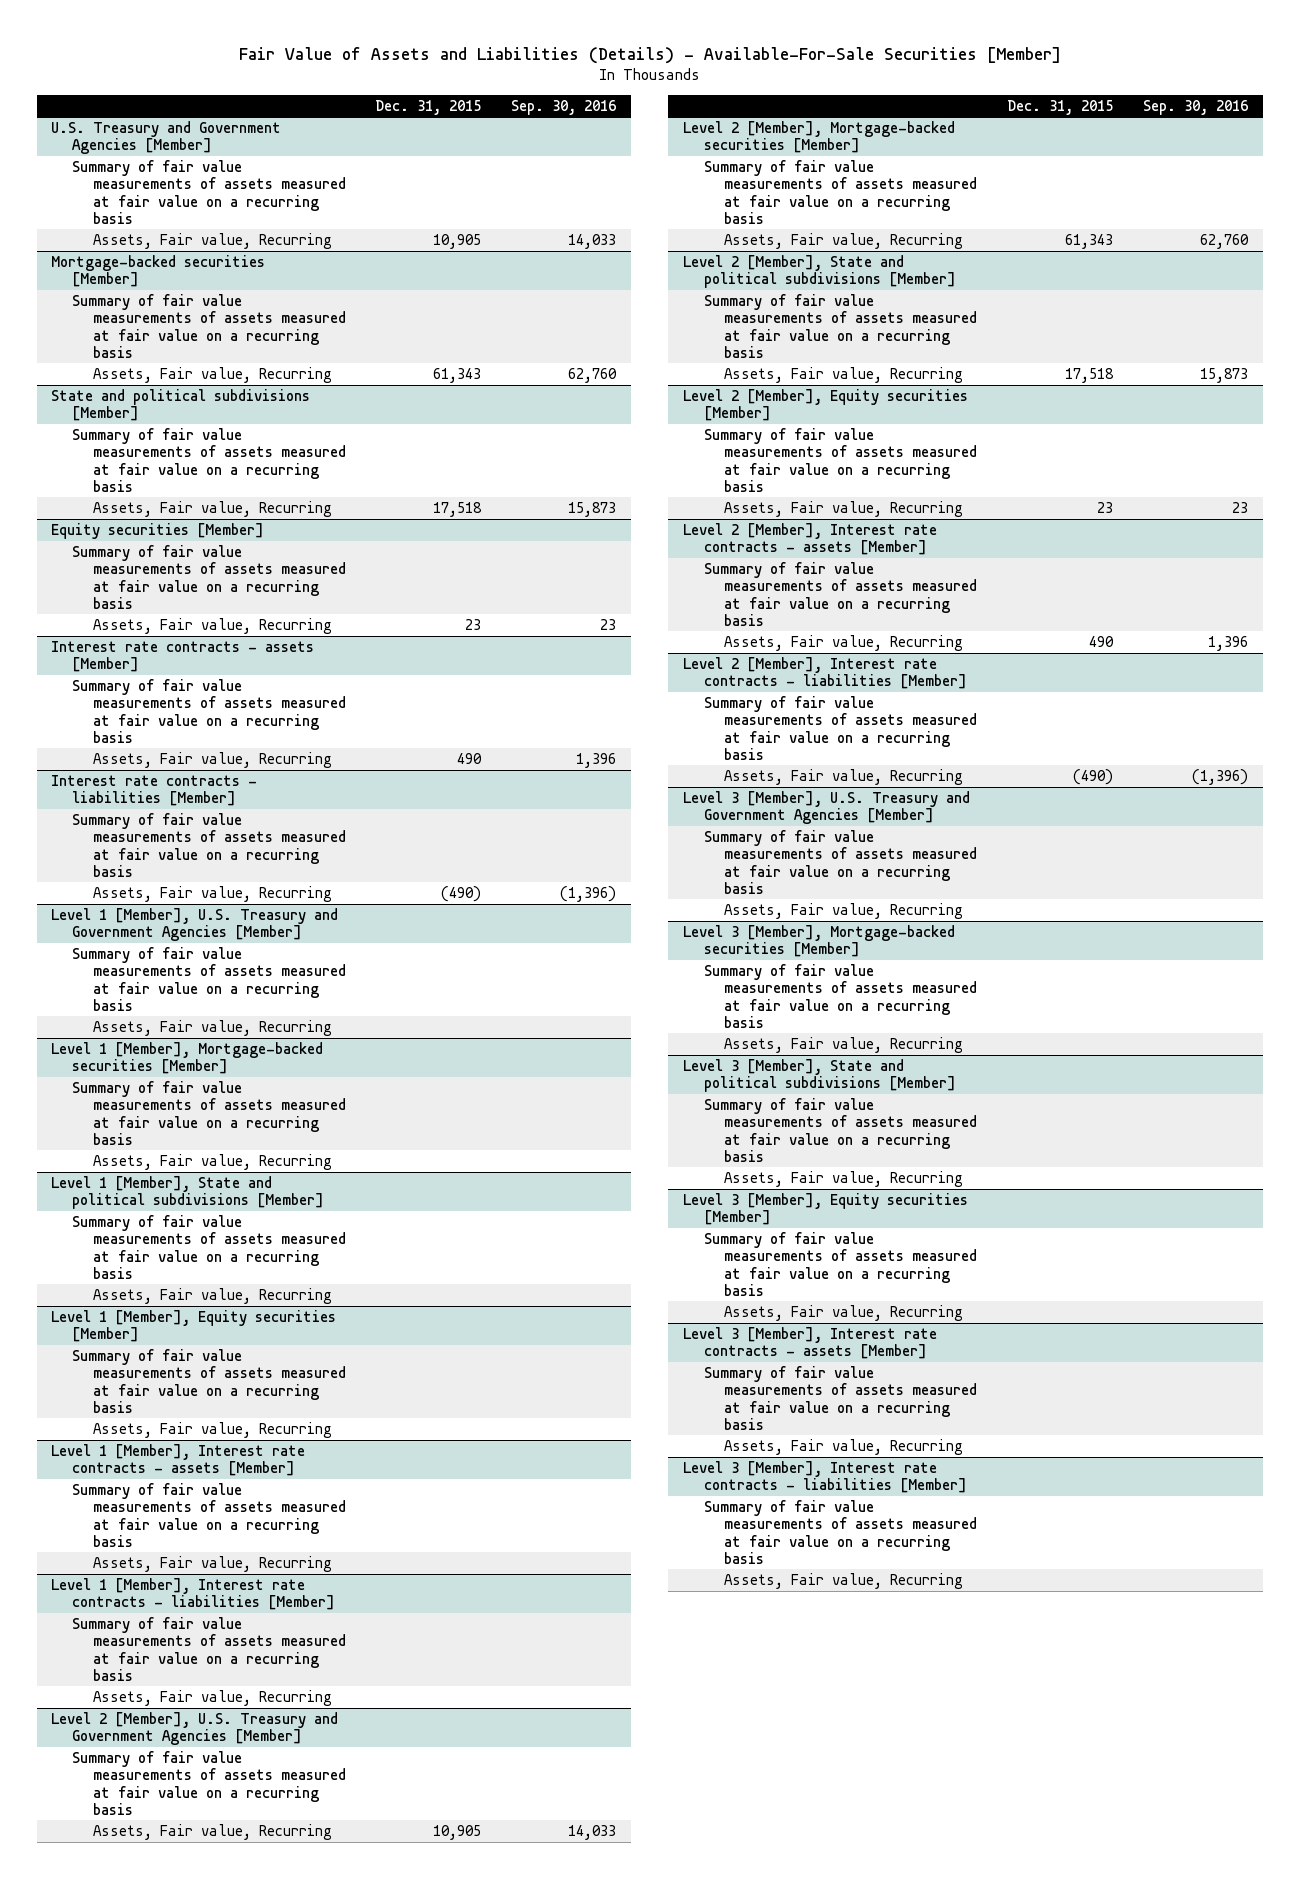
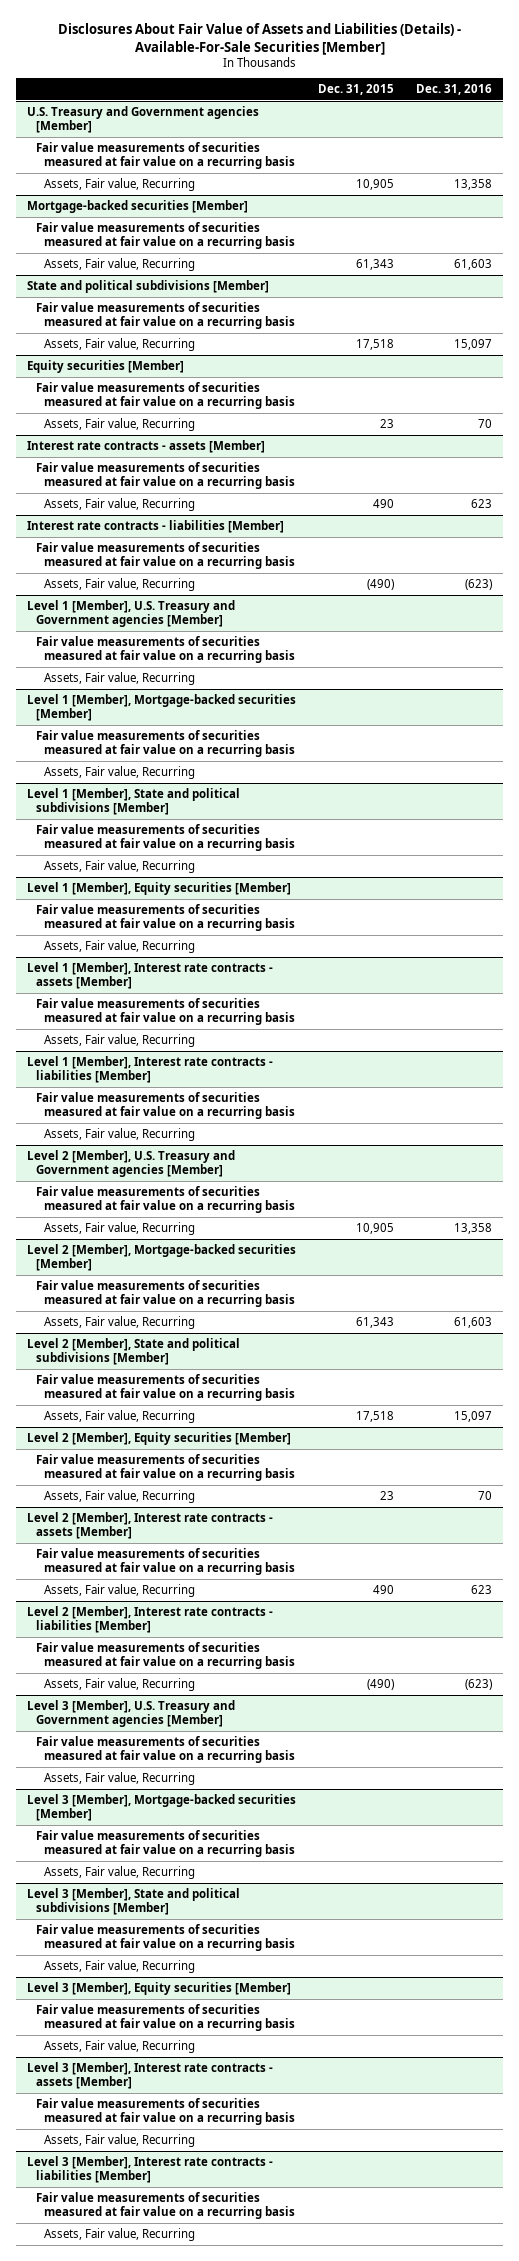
[238,46,1061,64] Fair Value of Assets and Liabilities (Details) - Available-For-Sale Securities [Member] -> [57,22,461,55] Disclosures About Fair Value of Assets and Liabilities (Details) - Available-For-Sale Securities [Member]
[511,99,617,115] Sep. 30, 2016 -> none
none -> [415,84,492,96] Dec. 31, 2016
[51,120,282,155] U.S. Treasury and Government Agencies [Member] -> [27,105,260,134] U.S. Treasury and Government agencies [Member]
[72,159,346,224] Summary of fair value measurements of assets measured at fair value on a recurring basis -> [35,141,296,170] Fair value measurements of securities measured at fair value on a recurring basis
[72,293,346,358] Summary of fair value measurements of assets measured at fair value on a recurring basis -> [35,221,296,250] Fair value measurements of securities measured at fair value on a recurring basis
[72,427,346,492] Summary of fair value measurements of assets measured at fair value on a recurring basis -> [35,301,296,330] Fair value measurements of securities measured at fair value on a recurring basis
[72,544,346,609] Summary of fair value measurements of assets measured at fair value on a recurring basis -> [35,381,296,410] Fair value measurements of securities measured at fair value on a recurring basis
[72,678,346,743] Summary of fair value measurements of assets measured at fair value on a recurring basis -> [35,461,296,490] Fair value measurements of securities measured at fair value on a recurring basis
[72,812,346,877] Summary of fair value measurements of assets measured at fair value on a recurring basis -> [35,541,296,570] Fair value measurements of securities measured at fair value on a recurring basis
[51,907,339,942] Level 1 [Member], U.S. Treasury and Government Agencies [Member] -> [27,599,236,628] Level 1 [Member], U.S. Treasury and Government agencies [Member]
[72,946,346,1011] Summary of fair value measurements of assets measured at fair value on a recurring basis -> [35,635,296,664] Fair value measurements of securities measured at fair value on a recurring basis
[72,1080,346,1145] Summary of fair value measurements of assets measured at fair value on a recurring basis -> [35,729,296,758] Fair value measurements of securities measured at fair value on a recurring basis
[72,1214,346,1279] Summary of fair value measurements of assets measured at fair value on a recurring basis -> [35,823,296,852] Fair value measurements of securities measured at fair value on a recurring basis
[72,1348,346,1413] Summary of fair value measurements of assets measured at fair value on a recurring basis -> [35,903,296,932] Fair value measurements of securities measured at fair value on a recurring basis
[72,1482,346,1547] Summary of fair value measurements of assets measured at fair value on a recurring basis -> [35,997,296,1026] Fair value measurements of securities measured at fair value on a recurring basis
[72,1616,346,1681] Summary of fair value measurements of assets measured at fair value on a recurring basis -> [35,1091,296,1120] Fair value measurements of securities measured at fair value on a recurring basis
[51,1711,339,1746] Level 2 [Member], U.S. Treasury and Government Agencies [Member] -> [27,1149,236,1178] Level 2 [Member], U.S. Treasury and Government agencies [Member]
[72,1750,346,1815] Summary of fair value measurements of assets measured at fair value on a recurring basis -> [35,1185,296,1214] Fair value measurements of securities measured at fair value on a recurring basis
[703,159,978,224] Summary of fair value measurements of assets measured at fair value on a recurring basis -> [35,1279,296,1308] Fair value measurements of securities measured at fair value on a recurring basis
[703,293,978,358] Summary of fair value measurements of assets measured at fair value on a recurring basis -> [35,1373,296,1402] Fair value measurements of securities measured at fair value on a recurring basis
[703,427,978,492] Summary of fair value measurements of assets measured at fair value on a recurring basis -> [35,1453,296,1482] Fair value measurements of securities measured at fair value on a recurring basis
[703,561,978,626] Summary of fair value measurements of assets measured at fair value on a recurring basis -> [35,1547,296,1576] Fair value measurements of securities measured at fair value on a recurring basis
[703,695,978,760] Summary of fair value measurements of assets measured at fair value on a recurring basis -> [35,1641,296,1670] Fair value measurements of securities measured at fair value on a recurring basis
[683,790,971,825] Level 3 [Member], U.S. Treasury and Government Agencies [Member] -> [27,1699,236,1728] Level 3 [Member], U.S. Treasury and Government agencies [Member]
[703,829,978,894] Summary of fair value measurements of assets measured at fair value on a recurring basis -> [35,1735,296,1764] Fair value measurements of securities measured at fair value on a recurring basis
[703,963,978,1028] Summary of fair value measurements of assets measured at fair value on a recurring basis -> [35,1829,296,1858] Fair value measurements of securities measured at fair value on a recurring basis
[703,1097,978,1162] Summary of fair value measurements of assets measured at fair value on a recurring basis -> [35,1923,296,1952] Fair value measurements of securities measured at fair value on a recurring basis
[703,1231,978,1296] Summary of fair value measurements of assets measured at fair value on a recurring basis -> [35,2003,296,2032] Fair value measurements of securities measured at fair value on a recurring basis
[703,1365,978,1430] Summary of fair value measurements of assets measured at fair value on a recurring basis -> [35,2097,296,2126] Fair value measurements of securities measured at fair value on a recurring basis
[703,1499,978,1564] Summary of fair value measurements of assets measured at fair value on a recurring basis -> [35,2191,296,2220] Fair value measurements of securities measured at fair value on a recurring basis

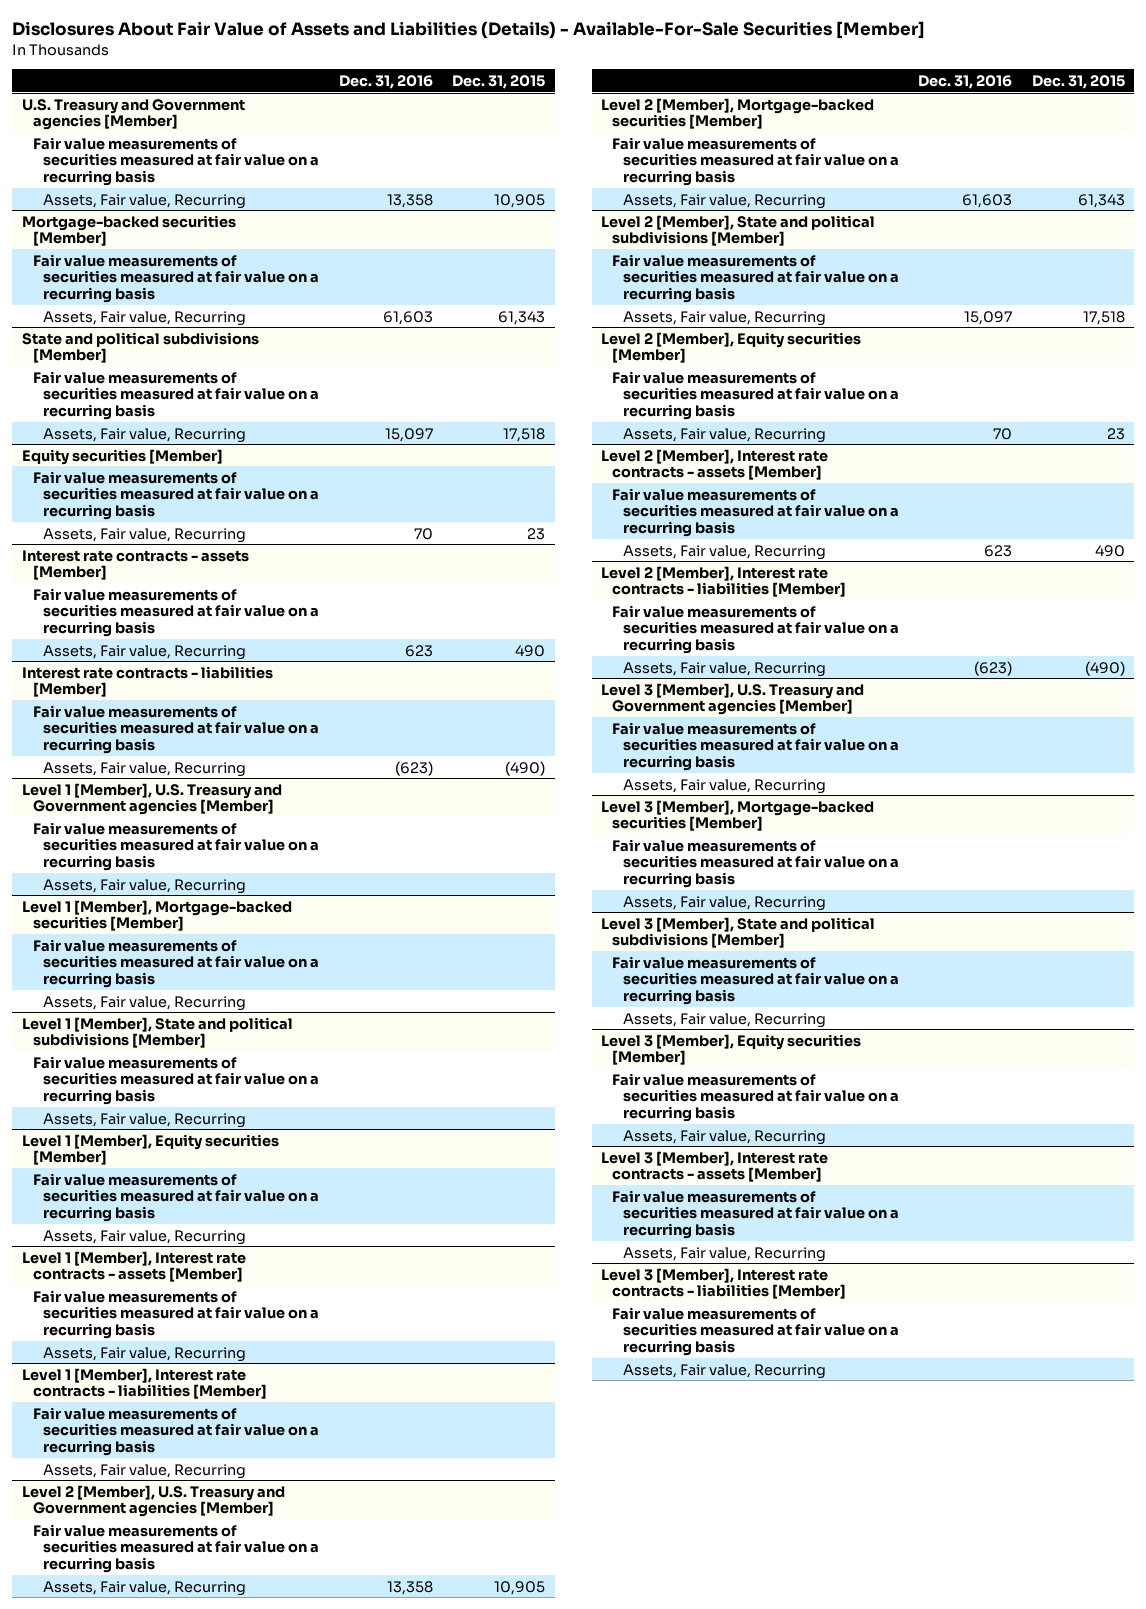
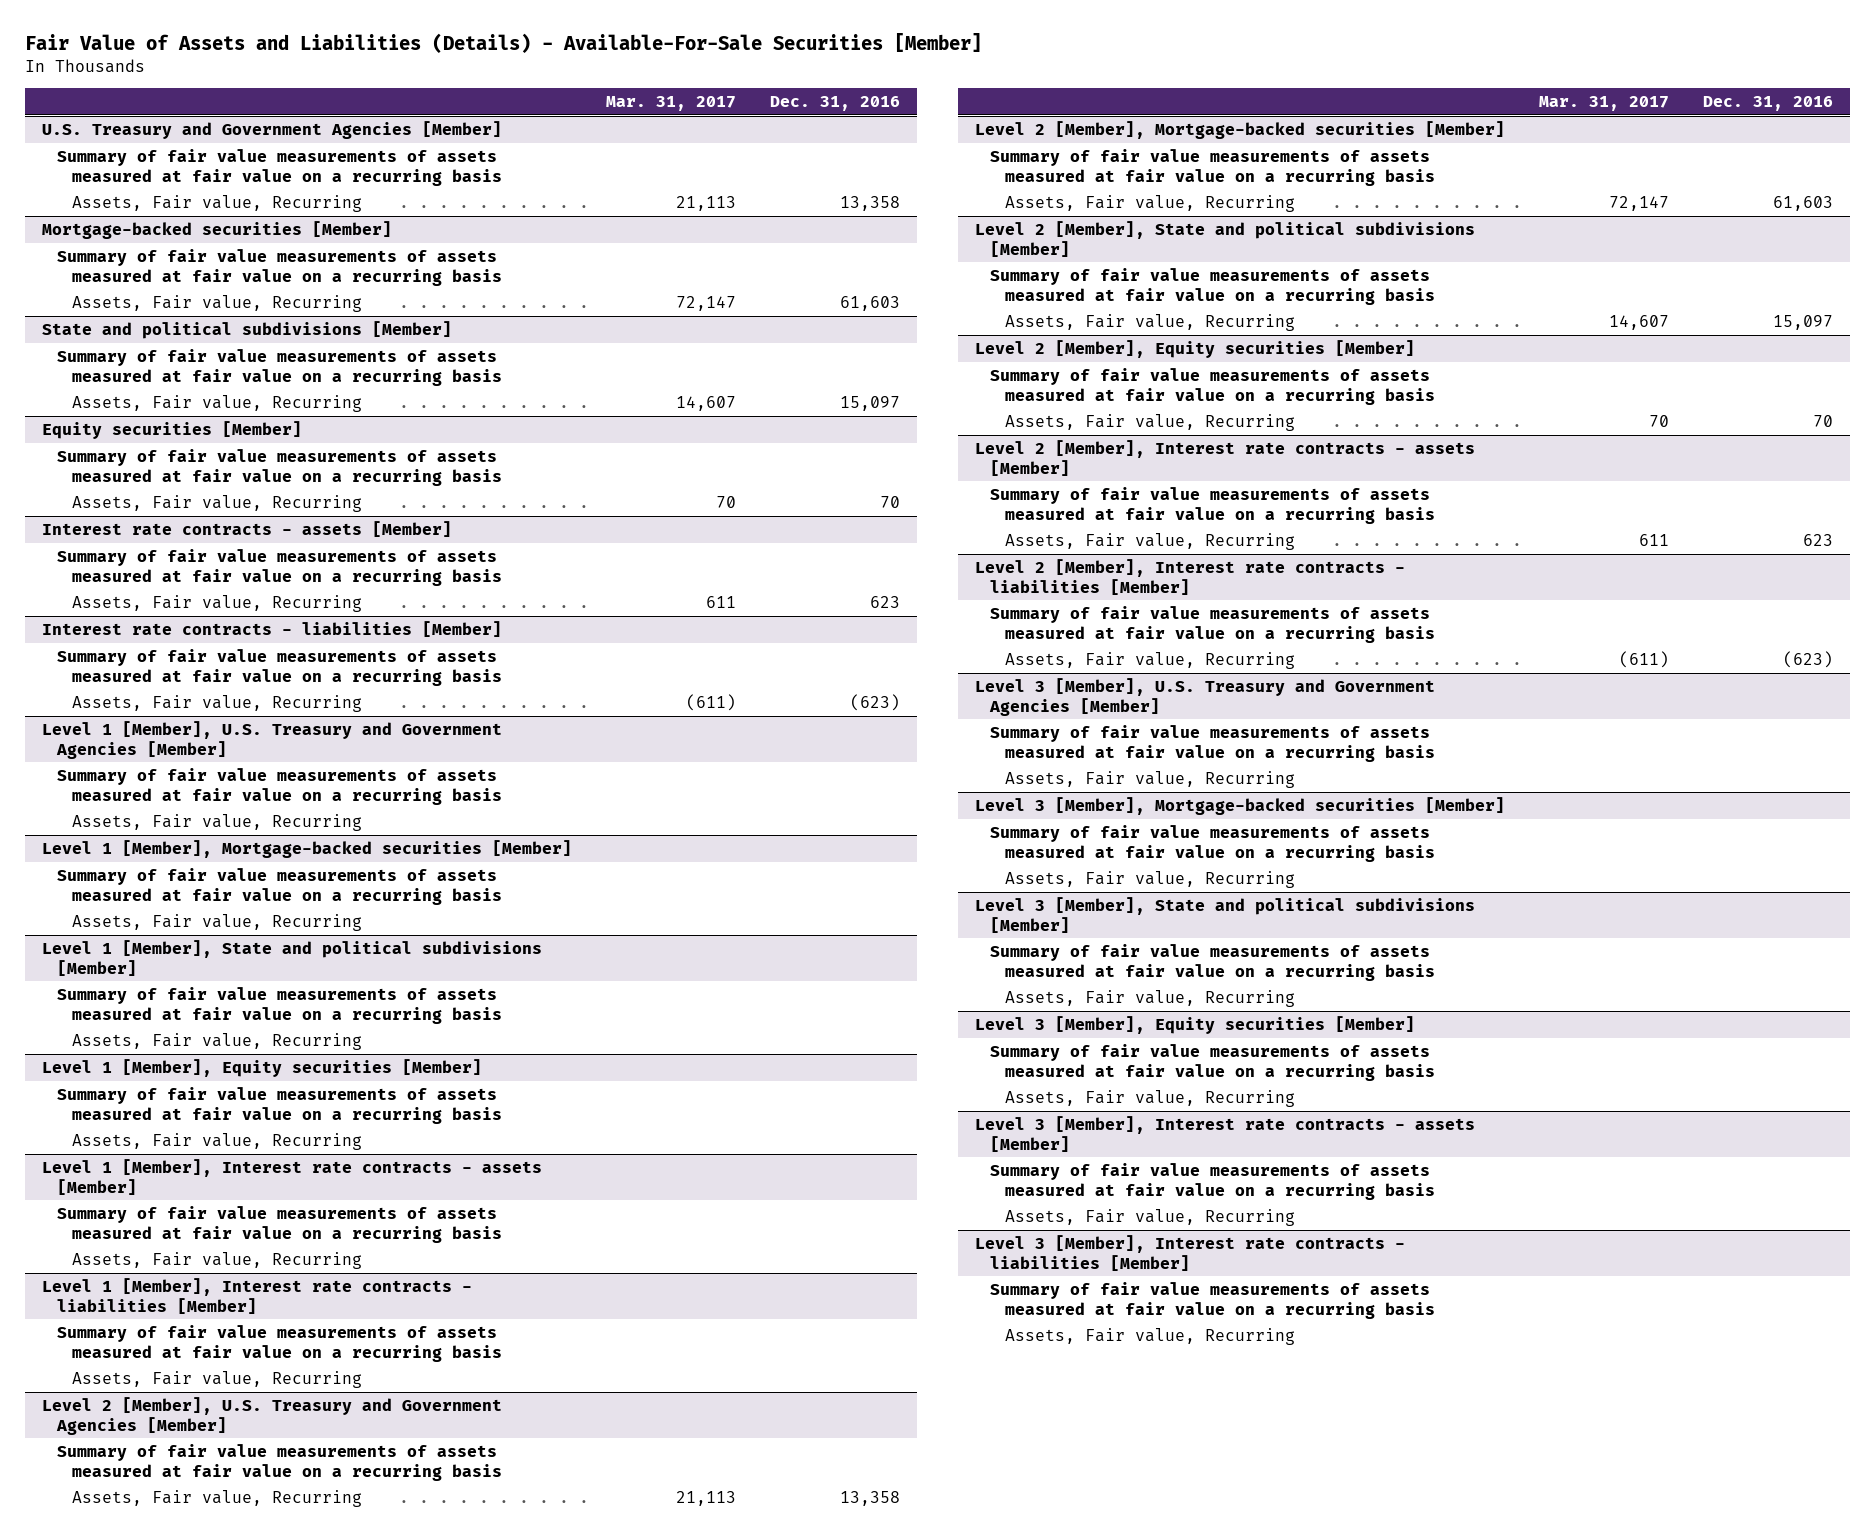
[12,20,926,39] Disclosures About Fair Value of Assets and Liabilities (Details) - Available-For-Sale Securities [Member] -> [24,33,982,54] Fair Value of Assets and Liabilities (Details) - Available-For-Sale Securities [Member]
[452,74,546,89] Dec. 31, 2015 -> none
none -> [606,96,737,112] Mar. 31, 2017
[21,98,245,131] U.S. Treasury and Government agencies [Member] -> [41,120,502,139] U.S. Treasury and Government Agencies [Member]
[32,136,320,187] Fair value measurements of securities measured at fair value on a recurring basis -> [56,148,502,186] Summary of fair value measurements of assets measured at fair value on a recurring basis
[32,253,320,304] Fair value measurements of securities measured at fair value on a recurring basis -> [56,248,502,286] Summary of fair value measurements of assets measured at fair value on a recurring basis
[32,370,320,421] Fair value measurements of securities measured at fair value on a recurring basis -> [56,348,502,386] Summary of fair value measurements of assets measured at fair value on a recurring basis
[32,470,320,521] Fair value measurements of securities measured at fair value on a recurring basis -> [56,448,502,486] Summary of fair value measurements of assets measured at fair value on a recurring basis
[32,587,320,638] Fair value measurements of securities measured at fair value on a recurring basis -> [56,548,502,586] Summary of fair value measurements of assets measured at fair value on a recurring basis
[32,704,320,755] Fair value measurements of securities measured at fair value on a recurring basis -> [56,648,502,686] Summary of fair value measurements of assets measured at fair value on a recurring basis
[21,782,282,816] Level 1 [Member], U.S. Treasury and Government agencies [Member] -> [41,720,502,759] Level 1 [Member], U.S. Treasury and Government Agencies [Member]
[32,821,320,872] Fair value measurements of securities measured at fair value on a recurring basis -> [56,767,502,805] Summary of fair value measurements of assets measured at fair value on a recurring basis
[32,938,320,989] Fair value measurements of securities measured at fair value on a recurring basis -> [56,867,502,905] Summary of fair value measurements of assets measured at fair value on a recurring basis
[32,1055,320,1106] Fair value measurements of securities measured at fair value on a recurring basis -> [56,986,502,1024] Summary of fair value measurements of assets measured at fair value on a recurring basis
[32,1172,320,1223] Fair value measurements of securities measured at fair value on a recurring basis -> [56,1086,502,1124] Summary of fair value measurements of assets measured at fair value on a recurring basis
[32,1289,320,1340] Fair value measurements of securities measured at fair value on a recurring basis -> [56,1205,502,1243] Summary of fair value measurements of assets measured at fair value on a recurring basis
[32,1406,320,1457] Fair value measurements of securities measured at fair value on a recurring basis -> [56,1324,502,1362] Summary of fair value measurements of assets measured at fair value on a recurring basis
[21,1484,285,1518] Level 2 [Member], U.S. Treasury and Government agencies [Member] -> [41,1396,502,1435] Level 2 [Member], U.S. Treasury and Government Agencies [Member]
[32,1523,320,1574] Fair value measurements of securities measured at fair value on a recurring basis -> [56,1443,502,1481] Summary of fair value measurements of assets measured at fair value on a recurring basis
[611,136,899,187] Fair value measurements of securities measured at fair value on a recurring basis -> [989,148,1435,186] Summary of fair value measurements of assets measured at fair value on a recurring basis
[611,253,899,304] Fair value measurements of securities measured at fair value on a recurring basis -> [989,267,1435,305] Summary of fair value measurements of assets measured at fair value on a recurring basis
[611,370,899,421] Fair value measurements of securities measured at fair value on a recurring basis -> [989,367,1435,405] Summary of fair value measurements of assets measured at fair value on a recurring basis
[611,487,899,538] Fair value measurements of securities measured at fair value on a recurring basis -> [989,486,1435,524] Summary of fair value measurements of assets measured at fair value on a recurring basis
[611,604,899,655] Fair value measurements of securities measured at fair value on a recurring basis -> [989,605,1435,643] Summary of fair value measurements of assets measured at fair value on a recurring basis
[601,682,865,716] Level 3 [Member], U.S. Treasury and Government agencies [Member] -> [974,677,1435,716] Level 3 [Member], U.S. Treasury and Government Agencies [Member]
[611,721,899,772] Fair value measurements of securities measured at fair value on a recurring basis -> [989,724,1435,762] Summary of fair value measurements of assets measured at fair value on a recurring basis
[611,838,899,889] Fair value measurements of securities measured at fair value on a recurring basis -> [989,824,1435,862] Summary of fair value measurements of assets measured at fair value on a recurring basis
[611,955,899,1006] Fair value measurements of securities measured at fair value on a recurring basis -> [989,943,1435,981] Summary of fair value measurements of assets measured at fair value on a recurring basis
[611,1072,899,1123] Fair value measurements of securities measured at fair value on a recurring basis -> [989,1043,1435,1081] Summary of fair value measurements of assets measured at fair value on a recurring basis
[611,1189,899,1240] Fair value measurements of securities measured at fair value on a recurring basis -> [989,1162,1435,1200] Summary of fair value measurements of assets measured at fair value on a recurring basis
[611,1306,899,1357] Fair value measurements of securities measured at fair value on a recurring basis -> [989,1281,1435,1319] Summary of fair value measurements of assets measured at fair value on a recurring basis

